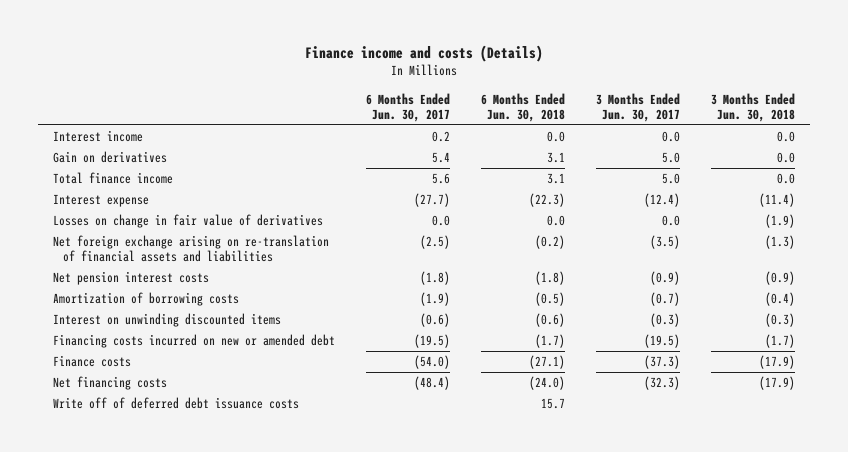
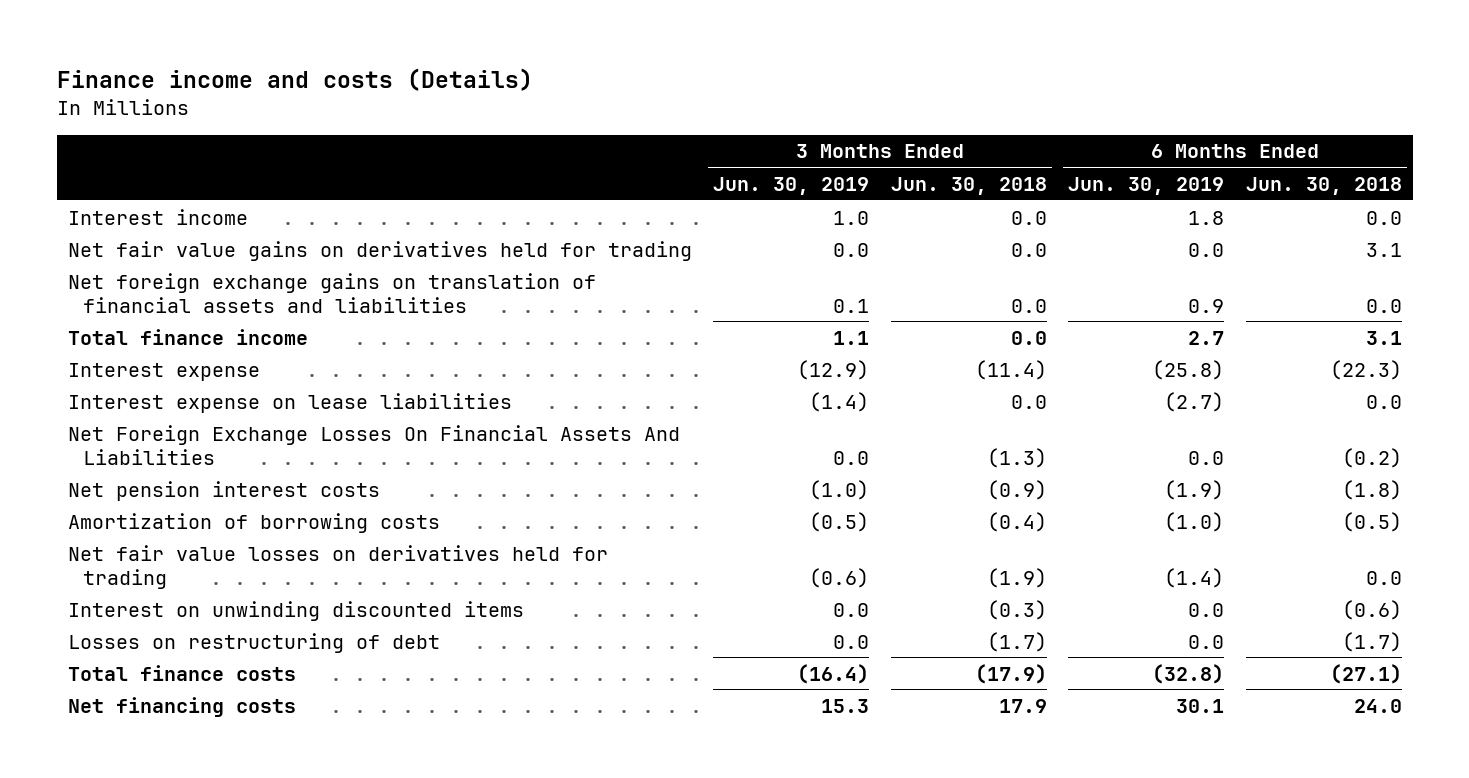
[366,92,451,122] 6 Months Ended Jun. 30, 2017 -> none
[595,92,680,122] 3 Months Ended Jun. 30, 2017 -> none
none -> [713,176,870,195] Jun. 30, 2019
none -> [1068,176,1225,195] Jun. 30, 2019
[53,151,168,164] Gain on derivatives -> [67,240,692,261] Net fair value gains on derivatives held for trading
none -> [67,272,596,313] Net foreign exchange gains on translation of financial assets and liabilities
[53,214,324,229] Losses on change in fair value of derivatives -> none
none -> [67,392,512,413] Interest expense on lease liabilities
[53,235,330,263] Net foreign exchange arising on re-translation of financial assets and liabilities -> [67,424,680,465] Net Foreign Exchange Losses On Financial Assets And Liabilities
none -> [67,544,608,589] Net fair value losses on derivatives held for trading
[53,397,300,410] Write off of deferred debt issuance costs -> none
[53,334,336,349] Financing costs incurred on new or amended debt -> [67,632,440,653] Losses on restructuring of debt
[53,355,132,368] Finance costs -> [67,664,296,681] Total finance costs
[528,376,565,391] (24.0) -> [1353,698,1402,713] 24.0
[758,376,795,391] (17.9) -> [998,698,1047,713] 17.9

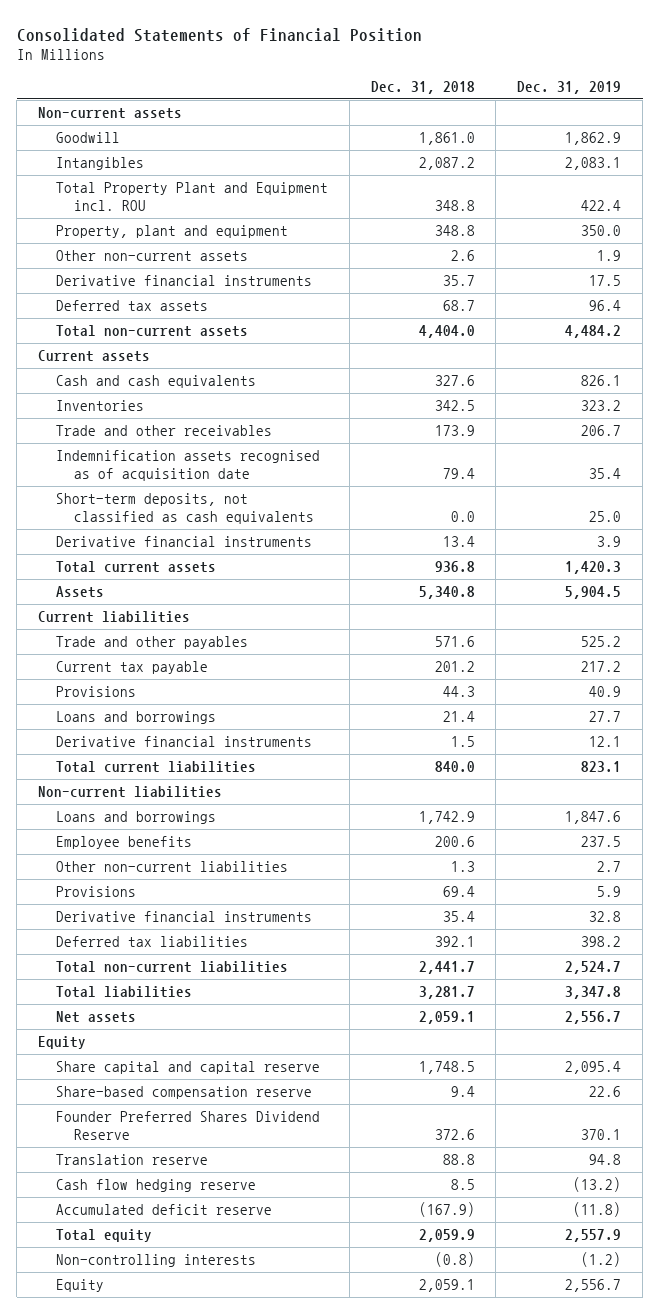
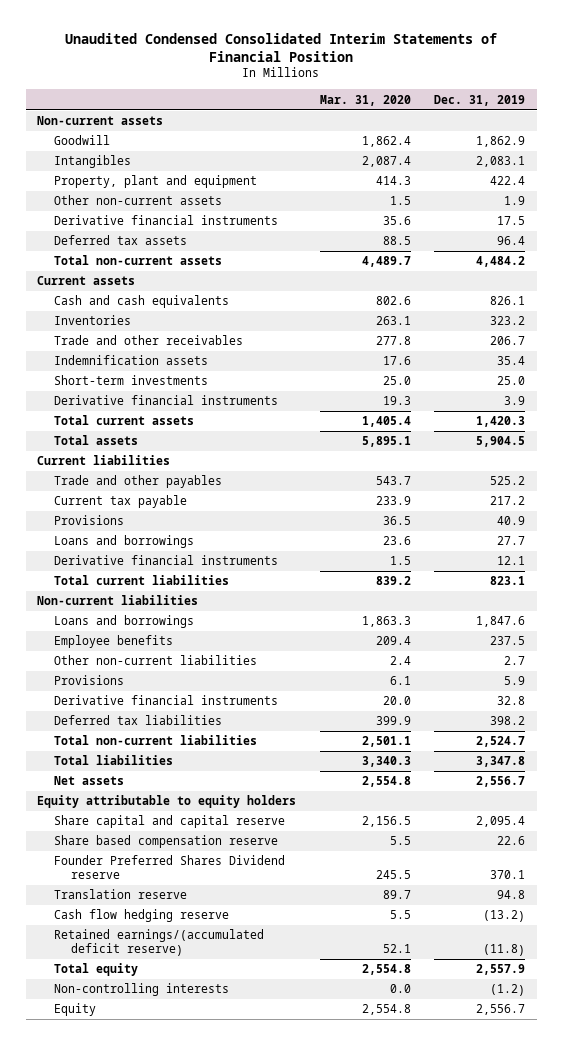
[16,27,422,42] Consolidated Statements of Financial Position -> [65,32,498,62] Unaudited Condensed Consolidated Interim Statements of Financial Position
[370,81,475,95] Dec. 31, 2018 -> none
none -> [319,94,411,106] Mar. 31, 2020
[56,181,329,212] Total Property Plant and Equipment incl. ROU -> none
[581,224,622,236] 350.0 -> [490,176,526,186] 422.4
[56,449,321,482] Indemnification assets recognised as of acquisition date -> [53,355,208,366] Indemnification assets
[56,492,315,525] Short-term deposits, not classified as cash equivalents -> [53,375,208,386] Short-term investments
[56,585,105,598] Assets -> [53,435,138,446] Total assets
[38,1035,87,1049] Equity -> [37,795,297,809] Equity attributable to equity holders
[56,1085,313,1099] Share-based compensation reserve -> [53,835,278,849] Share based compensation reserve
[56,1110,321,1141] Founder Preferred Shares Dividend Reserve -> [53,855,285,880] Founder Preferred Shares Dividend reserve
[56,1203,273,1215] Accumulated deficit reserve -> [53,929,264,957] Retained earnings/(accumulated deficit reserve)

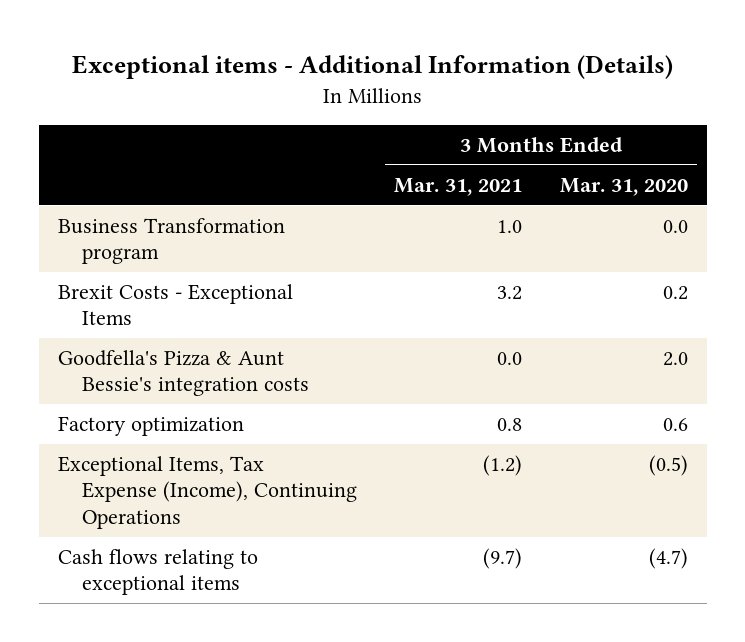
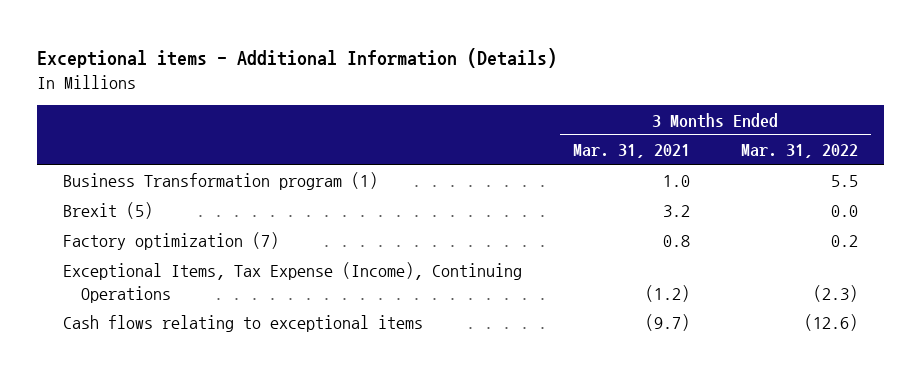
[559,177,688,196] Mar. 31, 2020 -> none
none -> [741,144,859,159] Mar. 31, 2022
[57,350,309,397] Goodfella's Pizza & Aunt Bessie's integration costs -> none
[57,218,285,265] Business Transformation program -> [62,172,378,191] Business Transformation program (1)
[57,284,293,326] Brexit Costs - Exceptional Items -> [62,202,153,220] Brexit (5)
[57,416,244,437] Factory optimization -> [62,232,279,251] Factory optimization (7)

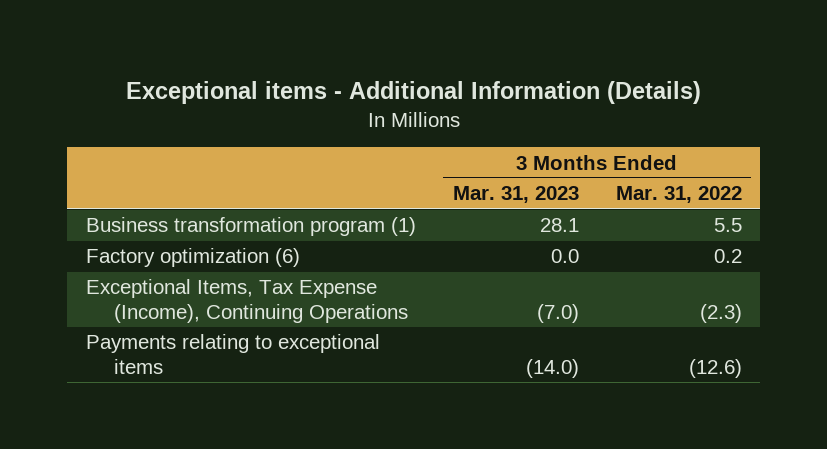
[572,144,690,159] Mar. 31, 2021 -> none
none -> [452,186,579,204] Mar. 31, 2023
[62,202,153,220] Brexit (5) -> none
[62,172,378,191] Business Transformation program (1) -> [85,217,416,237] Business transformation program (1)
[62,232,279,251] Factory optimization (7) -> [85,248,300,268] Factory optimization (6)
[62,315,423,333] Cash flows relating to exceptional items -> [85,334,380,375] Payments relating to exceptional items

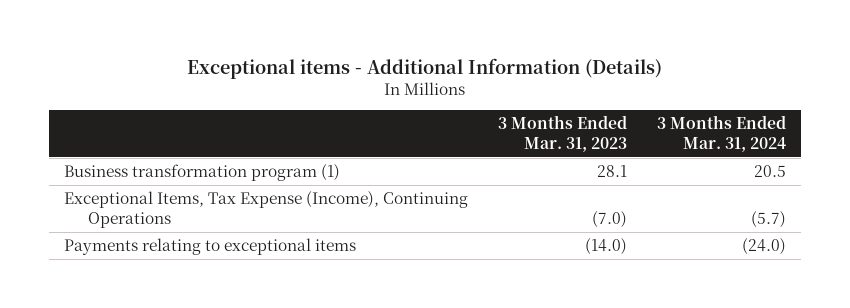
[615,186,742,204] Mar. 31, 2022 -> none
none -> [656,115,786,153] 3 Months Ended Mar. 31, 2024
[85,248,300,268] Factory optimization (6) -> none

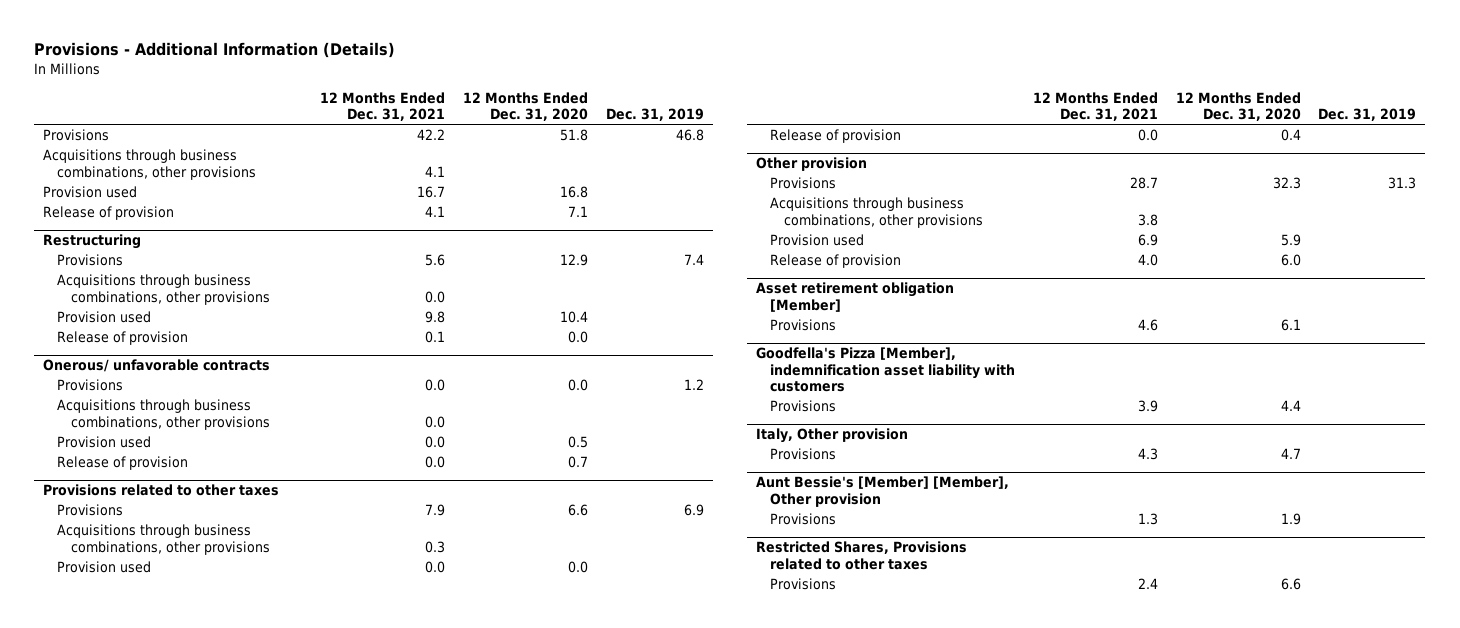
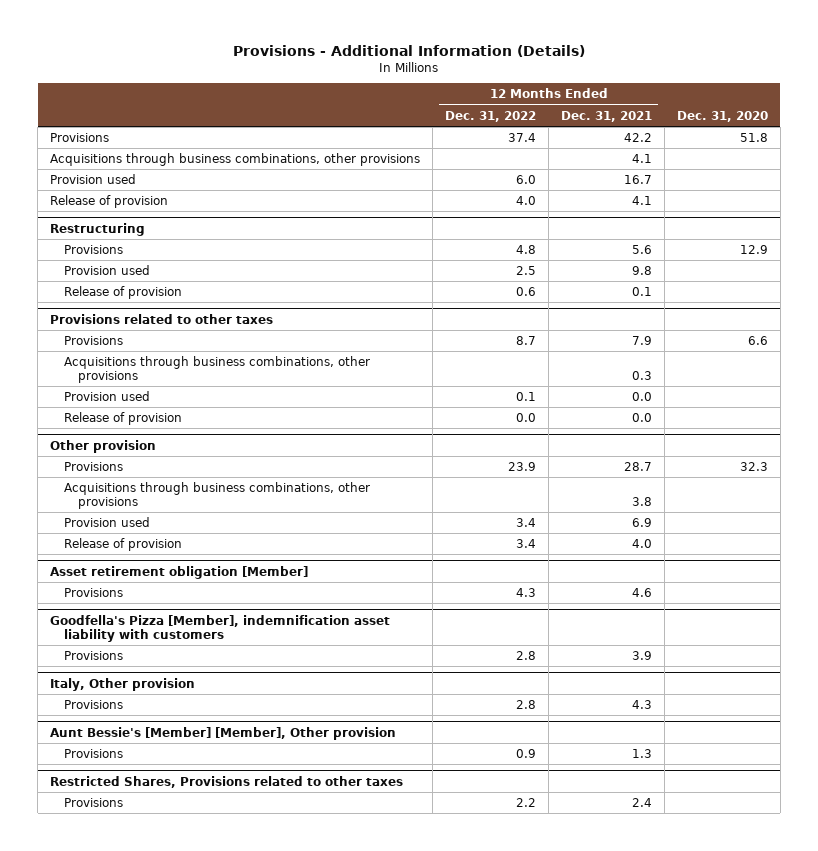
[462,91,588,122] 12 Months Ended Dec. 31, 2020 -> none
[605,108,704,122] Dec. 31, 2019 -> none
none -> [445,110,537,122] Dec. 31, 2022
none -> [676,110,768,122] Dec. 31, 2020
[57,274,270,305] Acquisitions through business combinations, other provisions -> none
[43,359,271,373] Onerous/ unfavorable contracts -> none
[57,379,124,392] Provisions -> none
[57,399,270,430] Acquisitions through business combinations, other provisions -> none
[57,436,152,449] Provision used -> none
[57,456,189,471] Release of provision -> none

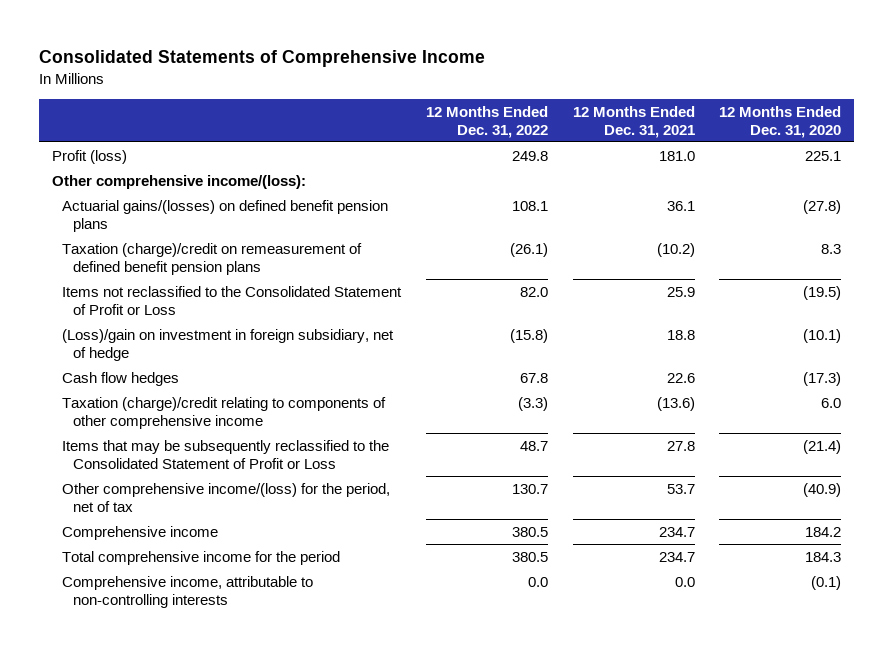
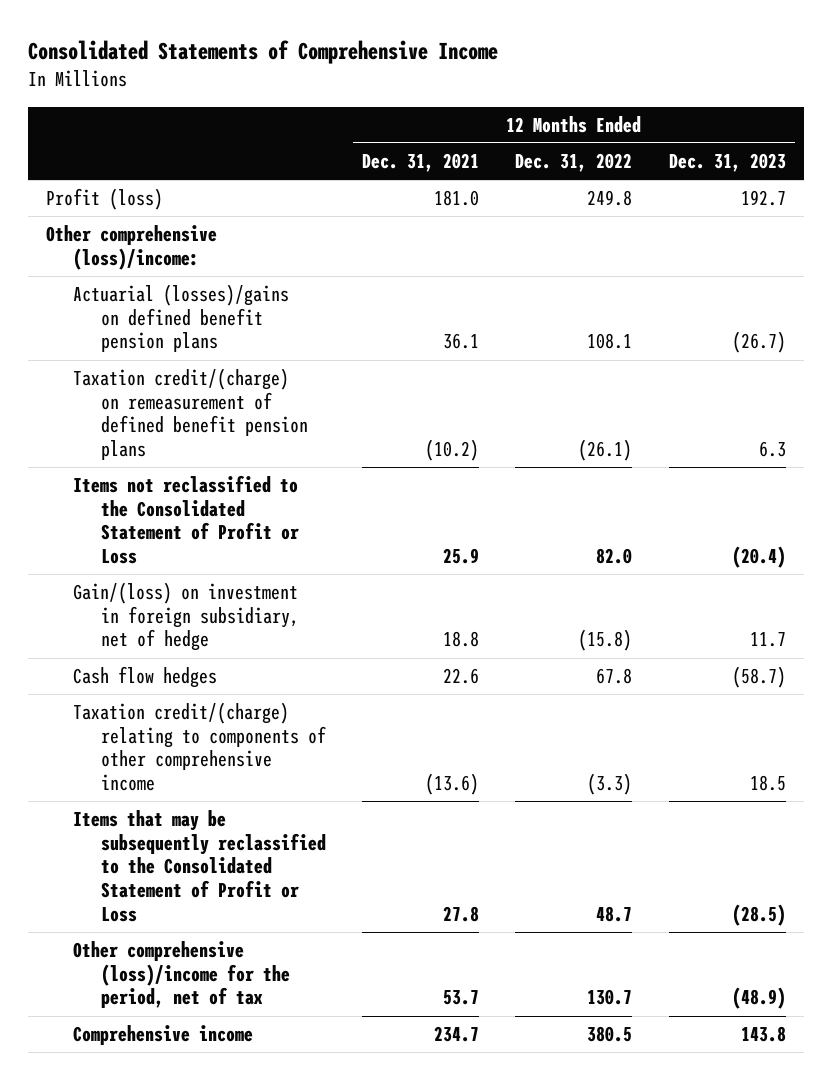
[719,105,842,138] 12 Months Ended Dec. 31, 2020 -> none
none -> [668,153,786,173] Dec. 31, 2023
[51,174,306,189] Other comprehensive income/(loss): -> [46,225,218,270] Other comprehensive (loss)/income:
[62,199,389,232] Actuarial gains/(losses) on defined benefit pension plans -> [73,284,290,353] Actuarial (losses)/gains on defined benefit pension plans
[62,242,363,275] Taxation (charge)/credit on remeasurement of defined benefit pension plans -> [73,368,308,461] Taxation credit/(charge) on remeasurement of defined benefit pension plans
[62,328,395,361] (Loss)/gain on investment in foreign subsidiary, net of hedge -> [73,582,299,652] Gain/(loss) on investment in foreign subsidiary, net of hedge
[62,396,387,429] Taxation (charge)/credit relating to components of other comprehensive income -> [73,702,326,792] Taxation credit/(charge) relating to components of other comprehensive income
[62,482,391,512] Other comprehensive income/(loss) for the period, net of tax -> [73,941,290,1009] Other comprehensive (loss)/income for the period, net of tax
[62,550,341,565] Total comprehensive income for the period -> none
[62,575,314,608] Comprehensive income, attributable to non-controlling interests -> none

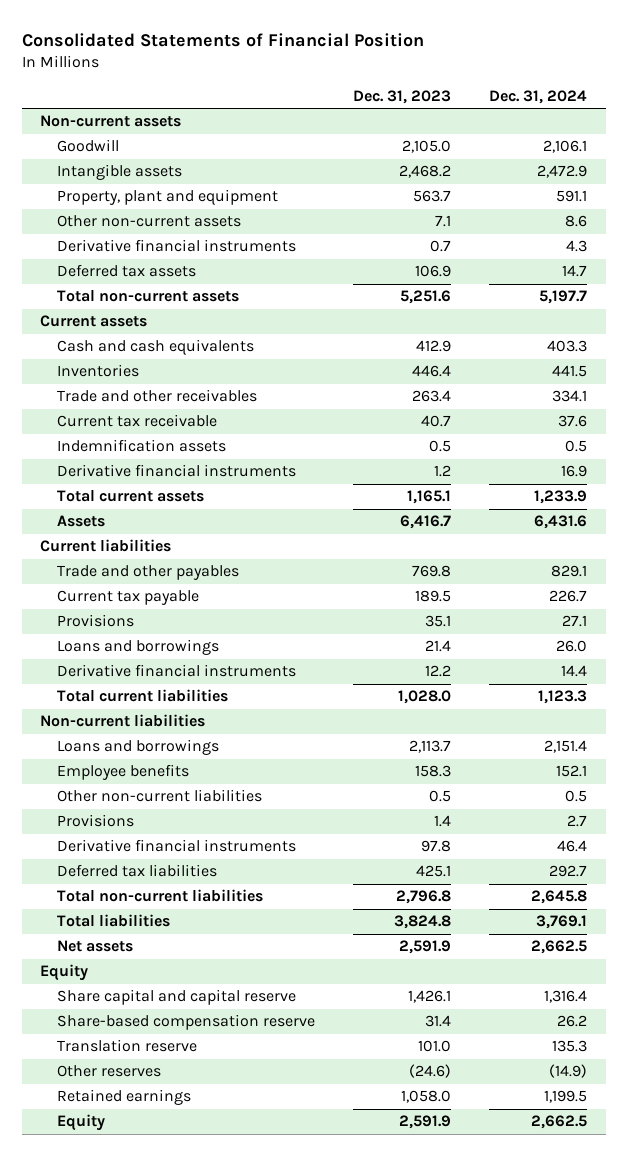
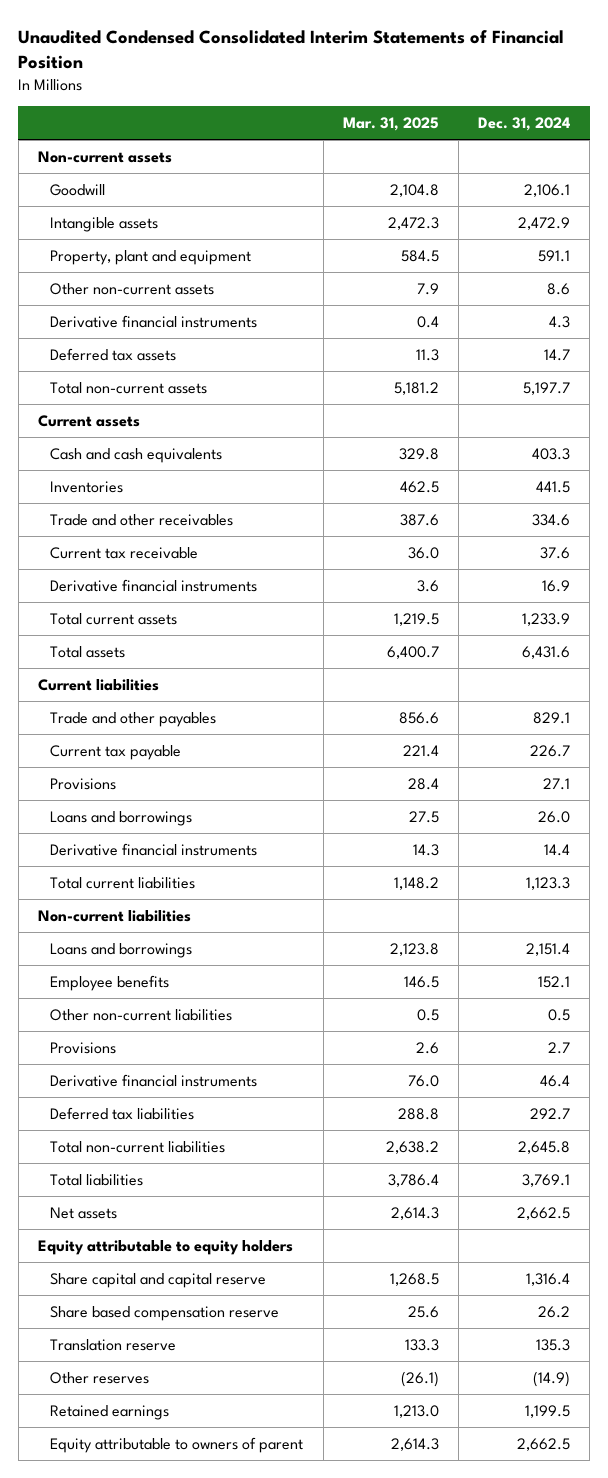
[21,33,424,48] Consolidated Statements of Financial Position -> [18,30,565,70] Unaudited Condensed Consolidated Interim Statements of Financial Position
[353,89,452,104] Dec. 31, 2023 -> none
none -> [342,117,439,132] Mar. 31, 2025
[551,390,587,403] 334.1 -> [531,513,570,526] 334.6
[57,439,227,453] Indemnification assets -> none
[57,515,106,528] Assets -> [50,645,126,658] Total assets
[40,964,89,982] Equity -> [37,1239,293,1255] Equity attributable to equity holders
[57,1014,316,1031] Share-based compensation reserve -> [50,1305,280,1321] Share based compensation reserve
[57,1114,106,1132] Equity -> [50,1436,304,1453] Equity attributable to owners of parent

